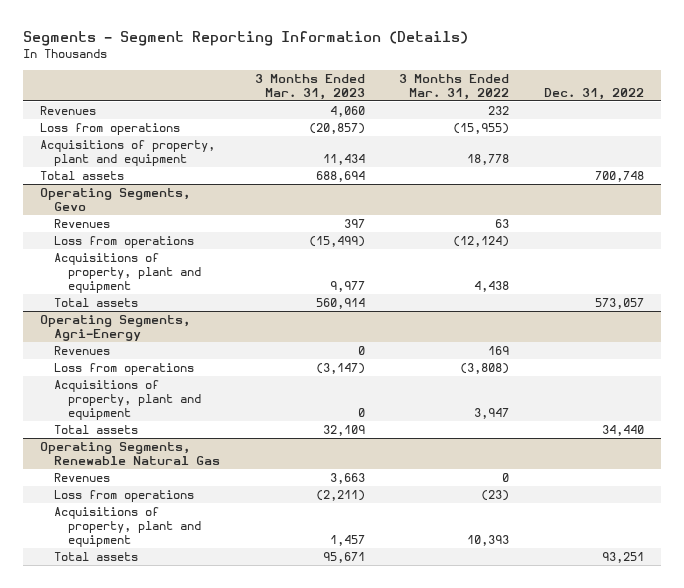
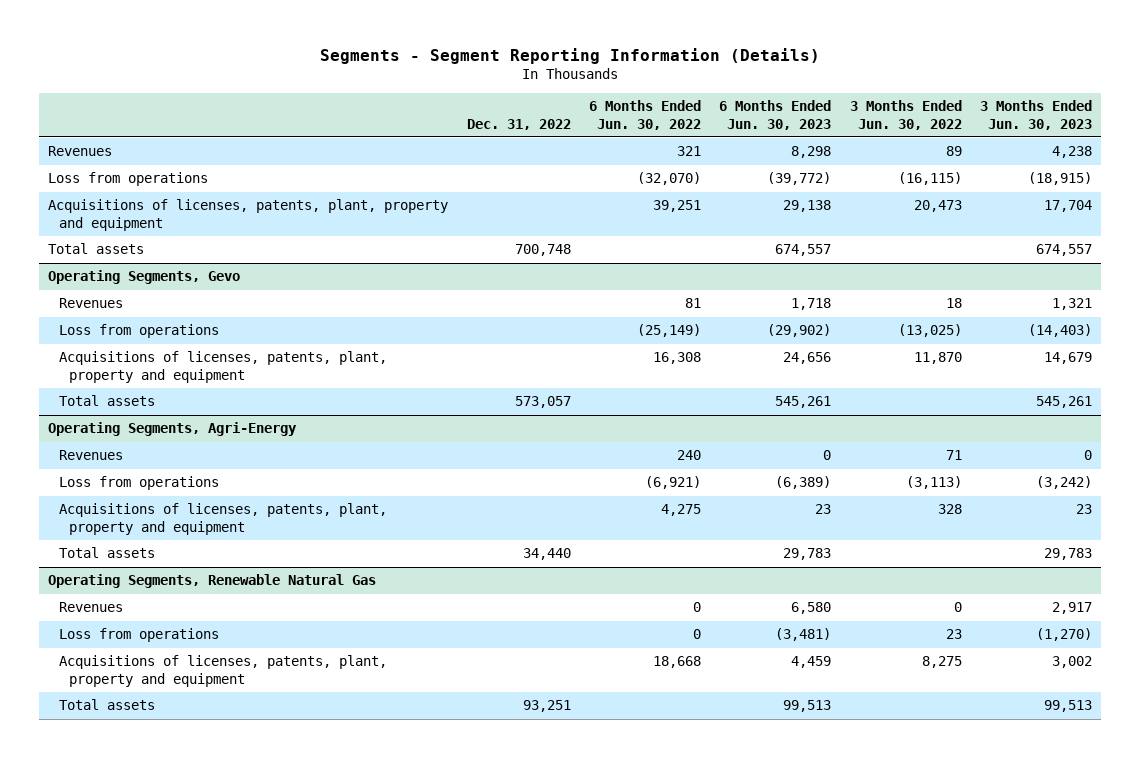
[254,73,365,100] 3 Months Ended Mar. 31, 2023 -> none
[399,73,510,100] 3 Months Ended Mar. 31, 2022 -> none
none -> [588,100,701,130] 6 Months Ended Jun. 30, 2022
none -> [719,100,832,130] 6 Months Ended Jun. 30, 2023
none -> [849,100,962,130] 3 Months Ended Jun. 30, 2022
none -> [979,100,1092,130] 3 Months Ended Jun. 30, 2023
[40,140,216,167] Acquisitions of property, plant and equipment -> [48,199,449,231] Acquisitions of licenses, patents, plant, property and equipment
[54,253,202,294] Acquisitions of property, plant and equipment -> [58,351,387,383] Acquisitions of licenses, patents, plant, property and equipment
[54,380,202,421] Acquisitions of property, plant and equipment -> [58,503,387,535] Acquisitions of licenses, patents, plant, property and equipment
[54,507,202,548] Acquisitions of property, plant and equipment -> [58,655,387,687] Acquisitions of licenses, patents, plant, property and equipment

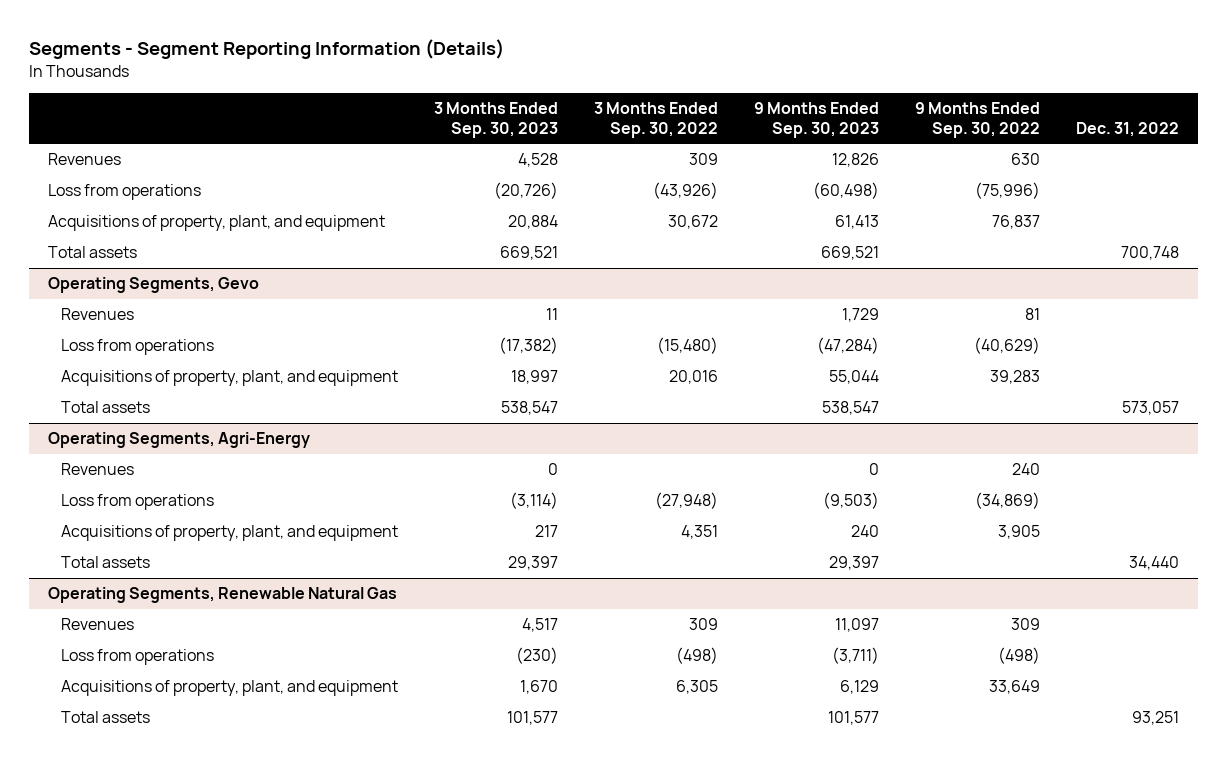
[588,100,701,130] 6 Months Ended Jun. 30, 2022 -> none
[719,100,832,130] 6 Months Ended Jun. 30, 2023 -> none
[849,100,962,130] 3 Months Ended Jun. 30, 2022 -> none
[979,100,1092,130] 3 Months Ended Jun. 30, 2023 -> none
none -> [434,102,559,138] 3 Months Ended Sep. 30, 2023
none -> [594,102,719,138] 3 Months Ended Sep. 30, 2022
none -> [754,102,880,138] 9 Months Ended Sep. 30, 2023
none -> [915,102,1041,138] 9 Months Ended Sep. 30, 2022
[48,199,449,231] Acquisitions of licenses, patents, plant, property and equipment -> [47,215,385,232] Acquisitions of property, plant, and equipment
[58,351,387,383] Acquisitions of licenses, patents, plant, property and equipment -> [60,370,398,387] Acquisitions of property, plant, and equipment
[58,503,387,535] Acquisitions of licenses, patents, plant, property and equipment -> [60,525,398,542] Acquisitions of property, plant, and equipment
[58,655,387,687] Acquisitions of licenses, patents, plant, property and equipment -> [60,680,398,697] Acquisitions of property, plant, and equipment

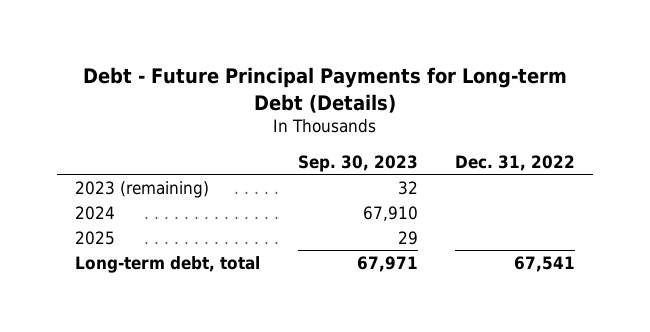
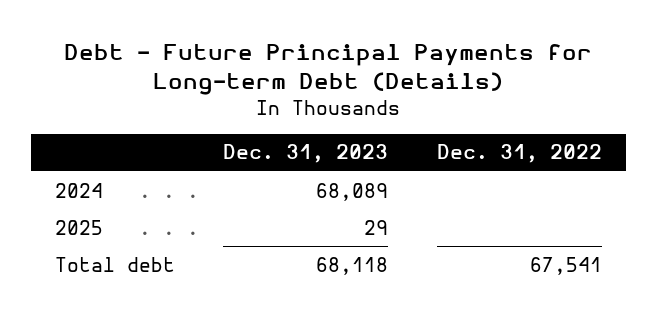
[297,155,418,173] Sep. 30, 2023 -> none
none -> [223,144,389,164] Dec. 31, 2023
[75,180,210,198] 2023 (remaining) -> none
[75,255,261,273] Long-term debt, total -> [55,256,176,272] Total debt

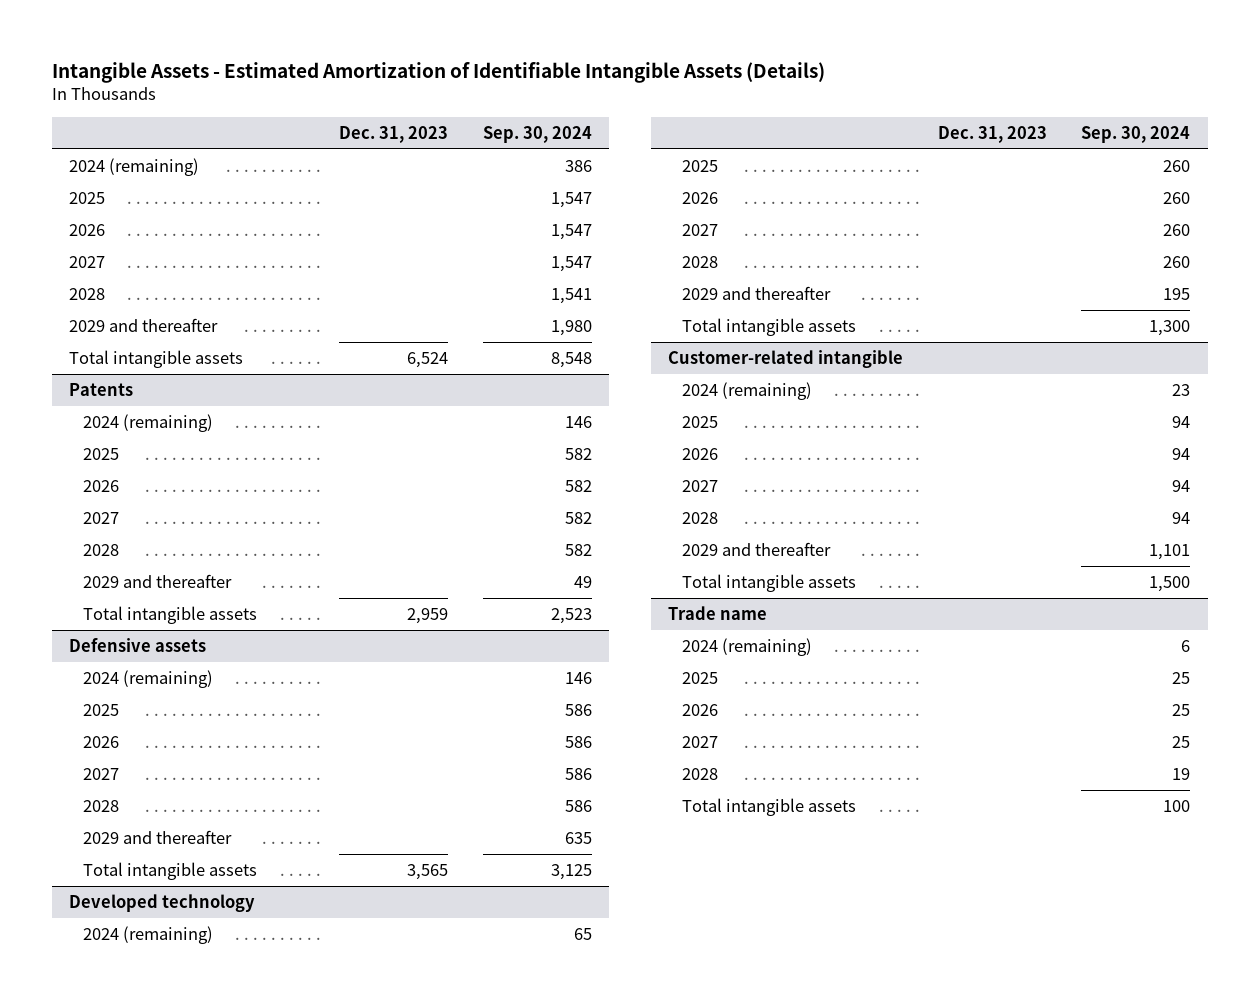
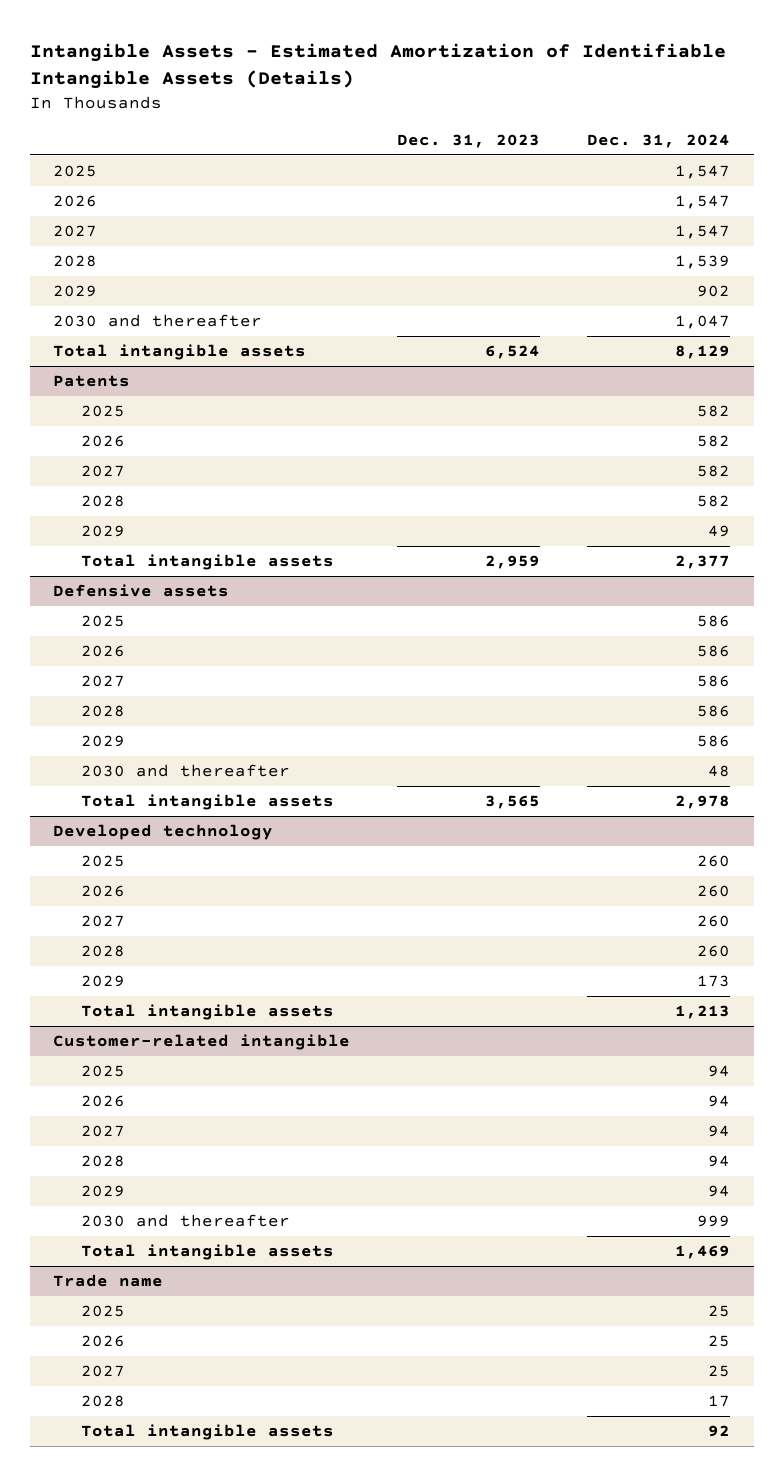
[482,125,592,143] Sep. 30, 2024 -> none
none -> [587,134,731,149] Dec. 31, 2024
[69,158,200,177] 2024 (remaining) -> none
none -> [53,284,98,297] 2029
[69,318,219,333] 2029 and thereafter -> [53,313,263,327] 2030 and thereafter
[83,414,214,433] 2024 (remaining) -> none
[83,574,233,589] 2029 and thereafter -> none
none -> [80,524,125,537] 2029
[83,670,214,689] 2024 (remaining) -> none
none -> [80,734,125,747] 2029
[83,830,233,845] 2029 and thereafter -> [80,763,290,777] 2030 and thereafter
[83,926,214,945] 2024 (remaining) -> none
[682,286,832,301] 2029 and thereafter -> none
none -> [80,974,125,987] 2029
[682,382,813,401] 2024 (remaining) -> none
none -> [80,1184,125,1197] 2029
[682,542,832,557] 2029 and thereafter -> [80,1213,290,1227] 2030 and thereafter
[682,638,813,657] 2024 (remaining) -> none

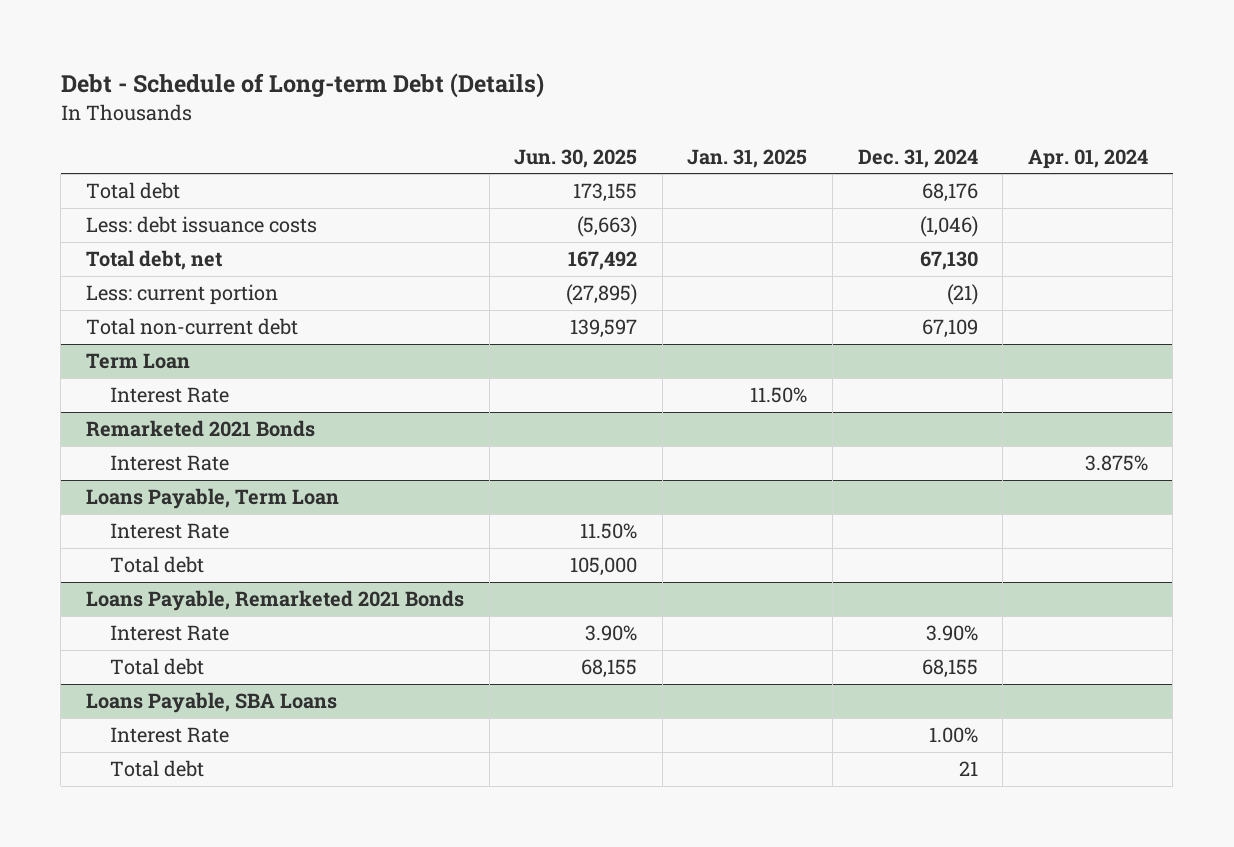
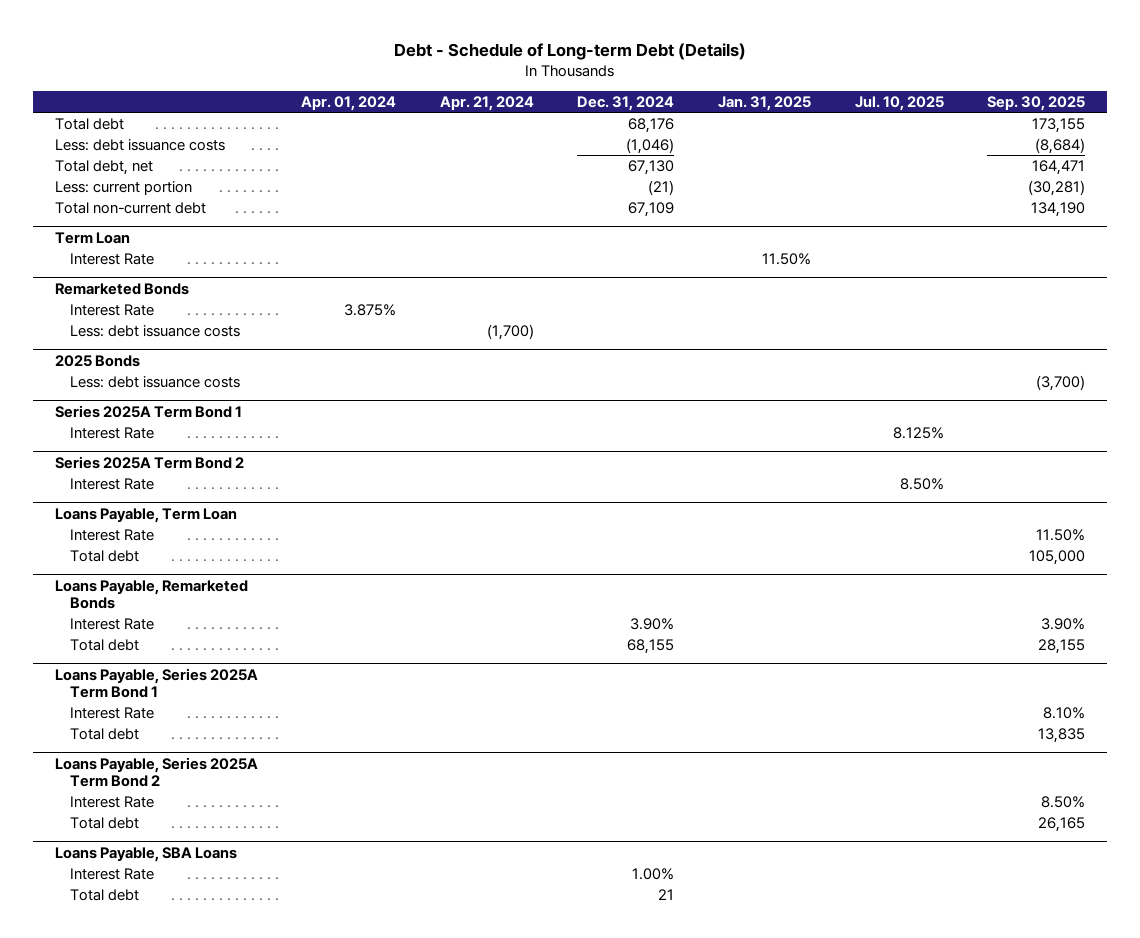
[514,148,638,168] Jun. 30, 2025 -> none
none -> [439,95,534,111] Apr. 21, 2024
none -> [854,95,944,111] Jul. 10, 2025
none -> [987,95,1086,111] Sep. 30, 2025
[85,420,315,438] Remarketed 2021 Bonds -> [54,282,189,295] Remarketed Bonds
none -> [69,325,240,338] Less: debt issuance costs
none -> [54,354,140,367] 2025 Bonds
none -> [69,376,240,389] Less: debt issuance costs
none -> [54,404,242,418] Series 2025A Term Bond 1
none -> [69,427,154,440] Interest Rate
none -> [54,455,244,469] Series 2025A Term Bond 2
none -> [69,478,154,491] Interest Rate
[85,590,464,612] Loans Payable, Remarketed 2021 Bonds -> [54,579,248,609] Loans Payable, Remarketed Bonds
none -> [54,667,258,698] Loans Payable, Series 2025A Term Bond 1
none -> [69,707,154,720] Interest Rate
none -> [69,728,139,741] Total debt
none -> [54,756,258,787] Loans Payable, Series 2025A Term Bond 2
none -> [69,796,154,809] Interest Rate
none -> [69,817,139,830] Total debt

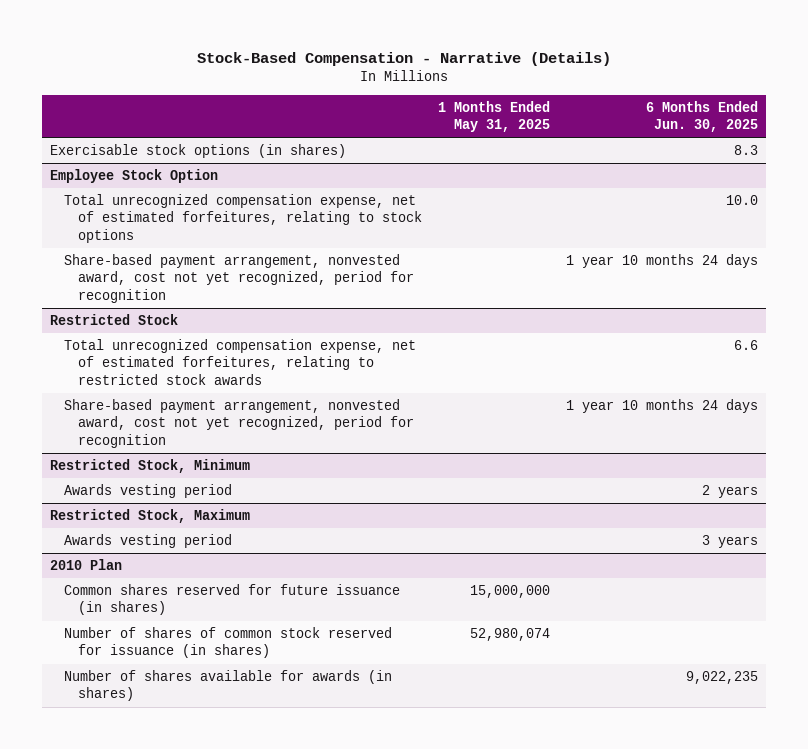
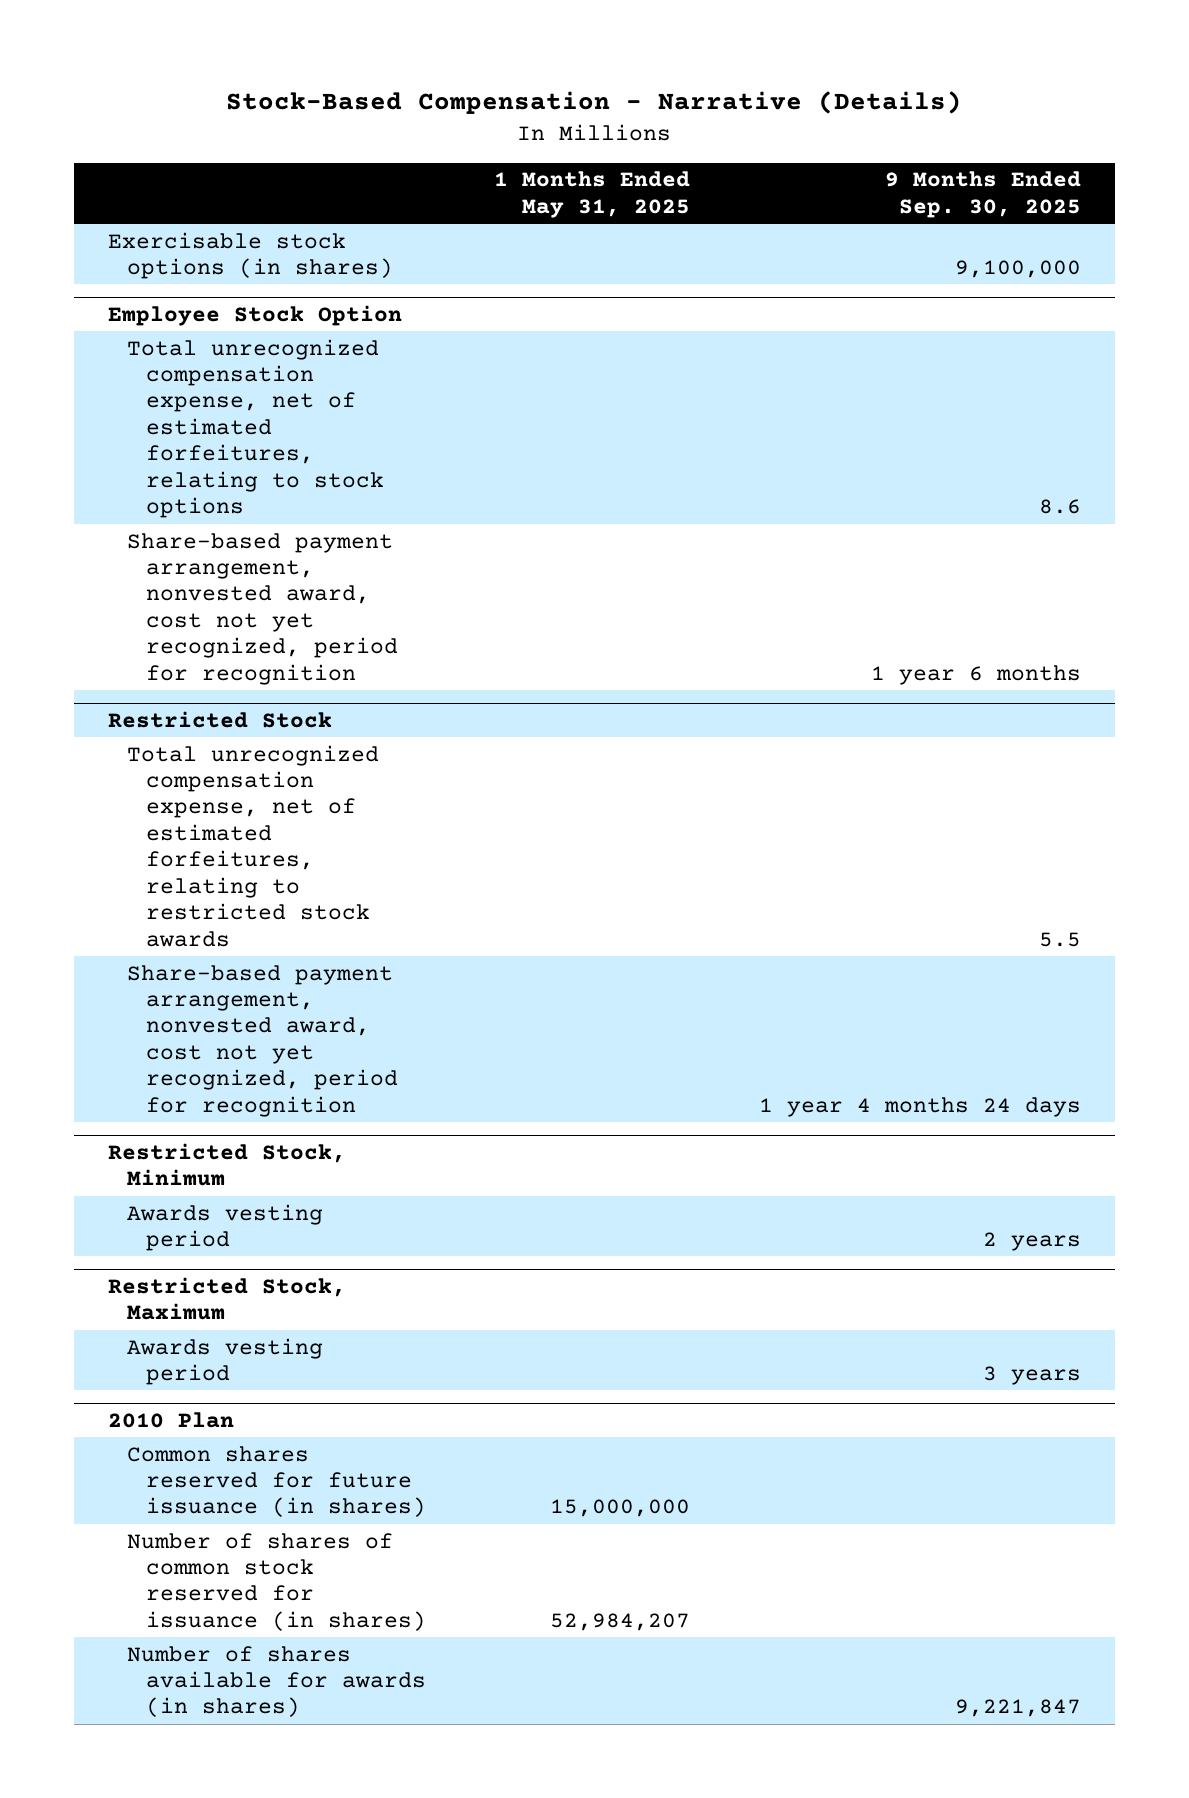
[645,101,758,133] 6 Months Ended Jun. 30, 2025 -> none
none -> [884,171,1081,218] 9 Months Ended Sep. 30, 2025
[469,628,550,642] 52,980,074 -> [550,1612,691,1631] 52,984,207

